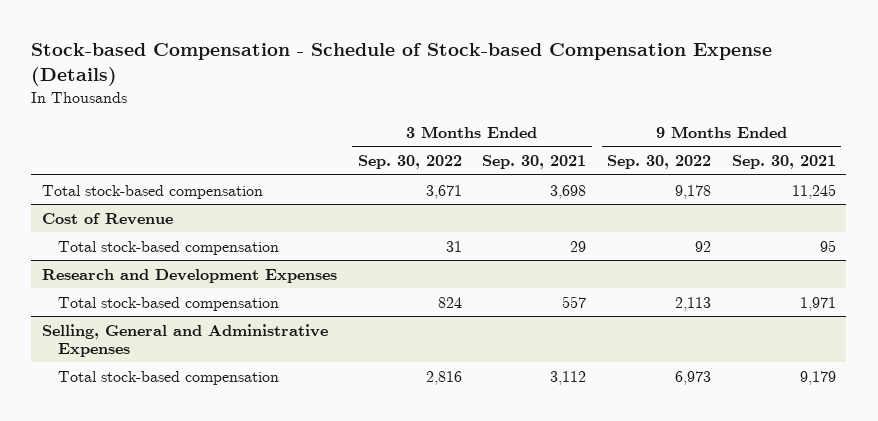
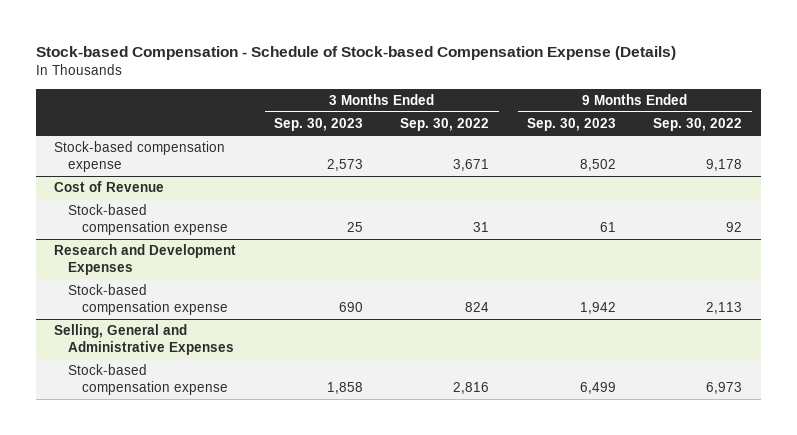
[482,155,587,170] Sep. 30, 2021 -> none
[732,155,837,170] Sep. 30, 2021 -> none
none -> [273,118,363,132] Sep. 30, 2023
none -> [526,118,616,132] Sep. 30, 2023
[41,184,263,199] Total stock-based compensation -> [54,141,226,173] Stock-based compensation expense
[58,240,280,255] Total stock-based compensation -> [68,204,228,236] Stock-based compensation expense
[58,296,280,311] Total stock-based compensation -> [68,284,228,316] Stock-based compensation expense
[58,370,280,385] Total stock-based compensation -> [68,364,228,396] Stock-based compensation expense

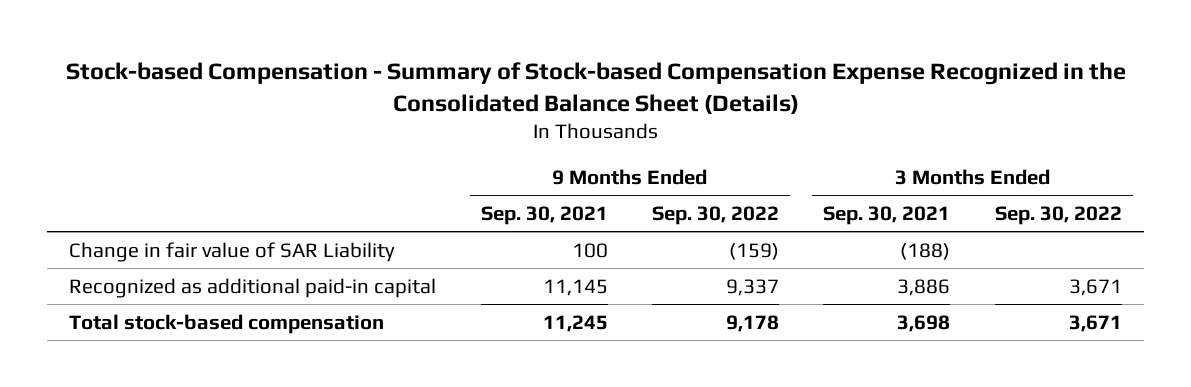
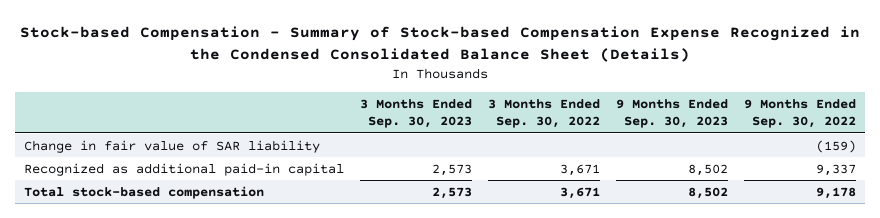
[65,61,1126,114] Stock-based Compensation - Summary of Stock-based Compensation Expense Recognized in the Consolidated Balance Sheet (Details) -> [20,26,861,63] Stock-based Compensation - Summary of Stock-based Compensation Expense Recognized in the Condensed Consolidated Balance Sheet (Details)
[480,205,608,225] Sep. 30, 2021 -> none
[823,205,951,225] Sep. 30, 2021 -> none
none -> [359,98,472,129] 3 Months Ended Sep. 30, 2023
none -> [616,98,729,129] 9 Months Ended Sep. 30, 2023
[69,241,396,262] Change in fair value of SAR Liability -> [23,139,320,153] Change in fair value of SAR liability

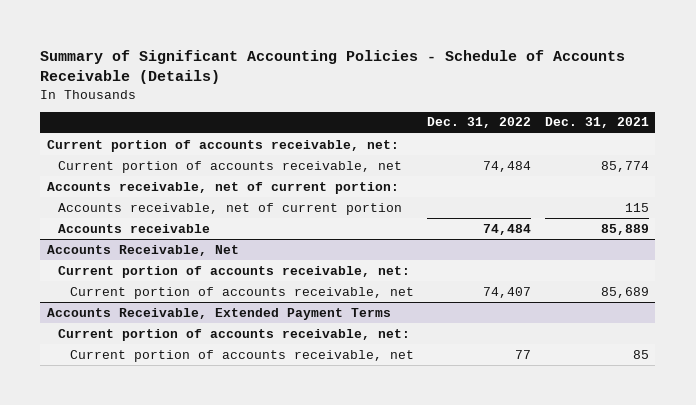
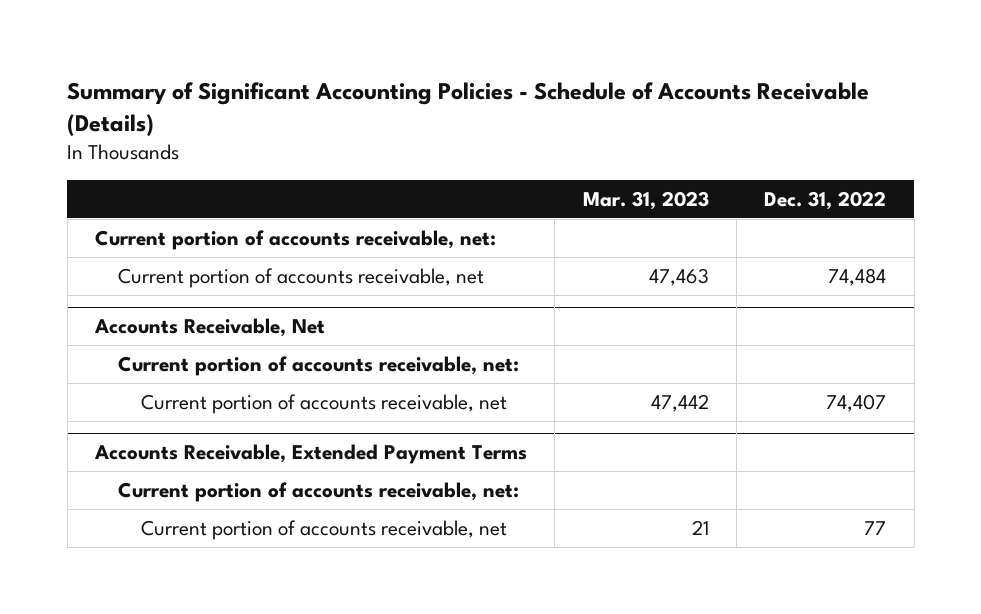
[544,117,649,129] Dec. 31, 2021 -> none
none -> [582,190,709,210] Mar. 31, 2023
[47,181,400,194] Accounts receivable, net of current portion: -> none
[58,202,403,215] Accounts receivable, net of current portion -> none
[58,223,211,233] Accounts receivable -> none

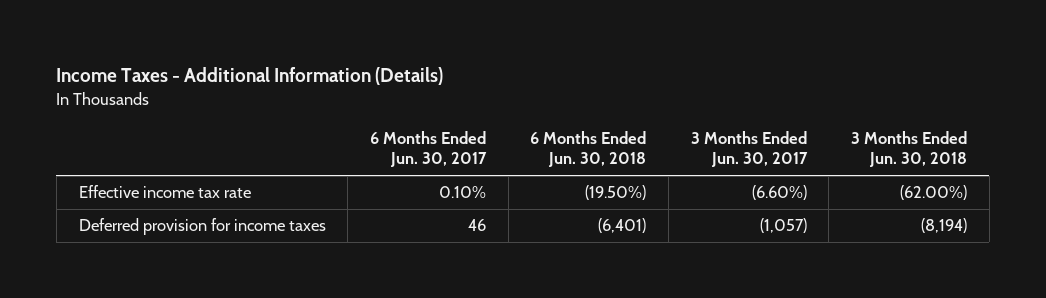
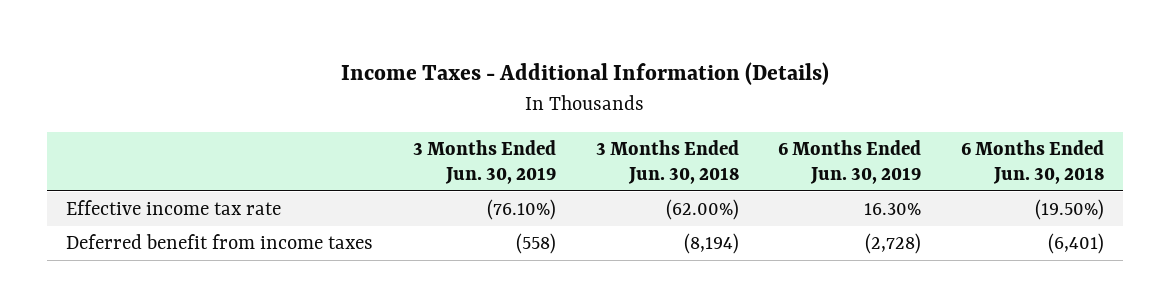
[370,130,488,168] 6 Months Ended Jun. 30, 2017 -> none
[690,130,808,168] 3 Months Ended Jun. 30, 2017 -> none
none -> [412,139,556,185] 3 Months Ended Jun. 30, 2019
none -> [778,139,922,185] 6 Months Ended Jun. 30, 2019
[78,218,326,236] Deferred provision for income taxes -> [66,234,374,250] Deferred benefit from income taxes

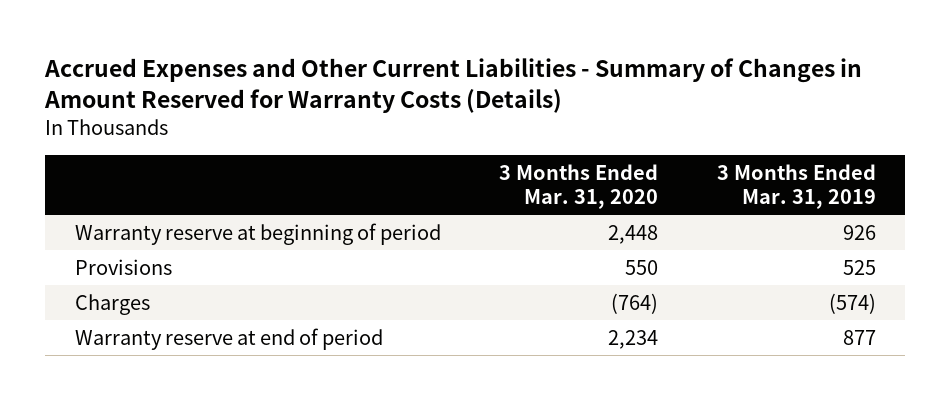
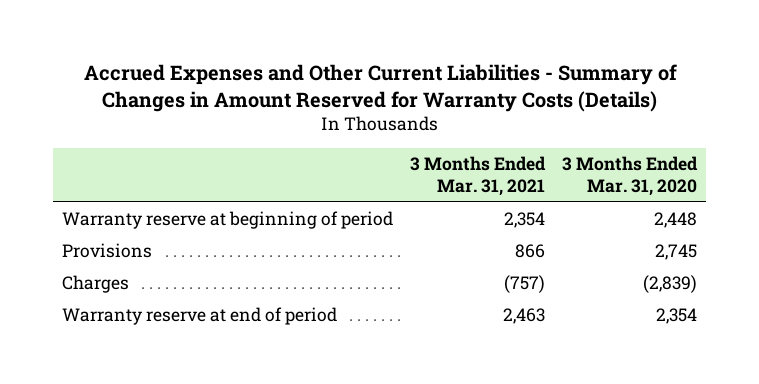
[716,163,876,210] 3 Months Ended Mar. 31, 2019 -> none
none -> [410,155,547,197] 3 Months Ended Mar. 31, 2021
[625,259,659,275] 550 -> [655,244,698,261] 2,745
[611,292,659,314] (764) -> [643,275,698,294] (2,839)
[608,329,659,349] 2,234 -> [656,308,698,325] 2,354

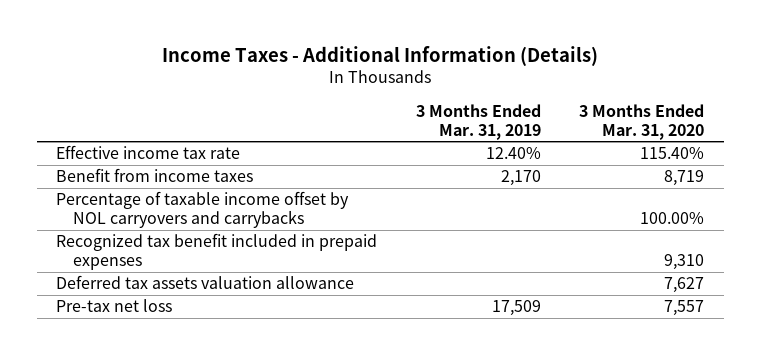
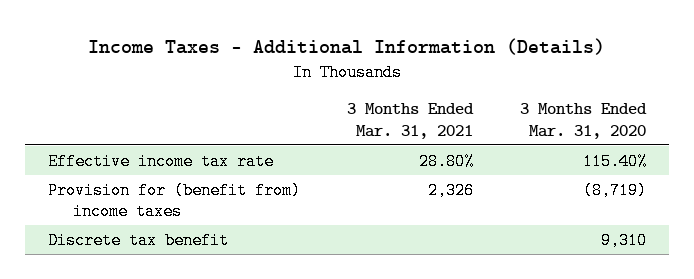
[415,103,541,140] 3 Months Ended Mar. 31, 2019 -> none
none -> [346,103,474,139] 3 Months Ended Mar. 31, 2021
[56,191,350,229] Percentage of taxable income offset by NOL carryovers and carrybacks -> none
[56,275,355,290] Deferred tax assets valuation allowance -> none
[56,299,173,313] Pre-tax net loss -> none
[56,168,254,183] Benefit from income taxes -> [48,181,302,221] Provision for (benefit from) income taxes
[664,170,705,187] 8,719 -> [582,181,647,199] (8,719)
[56,233,378,271] Recognized tax benefit included in prepaid expenses -> [48,231,230,249] Discrete tax benefit

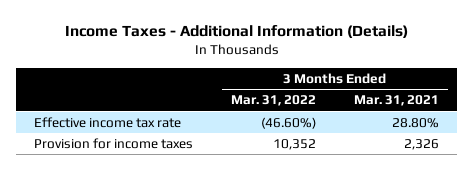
[519,103,647,139] 3 Months Ended Mar. 31, 2020 -> none
none -> [231,95,317,107] Mar. 31, 2022
[48,231,230,249] Discrete tax benefit -> none
[48,181,302,221] Provision for (benefit from) income taxes -> [34,138,194,150] Provision for income taxes

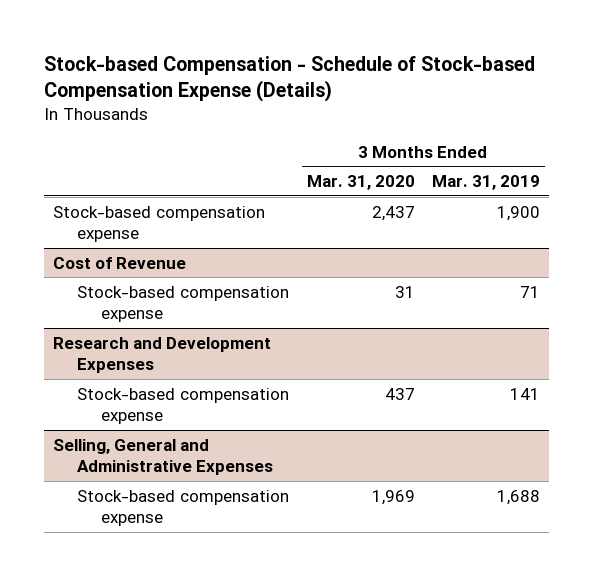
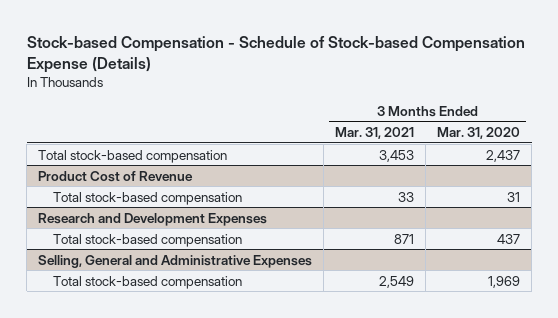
[432,175,541,191] Mar. 31, 2019 -> none
none -> [335,127,415,140] Mar. 31, 2021
[53,205,266,243] Stock-based compensation expense -> [38,149,228,163] Total stock-based compensation
[53,256,187,269] Cost of Revenue -> [38,170,194,182] Product Cost of Revenue
[77,285,290,323] Stock-based compensation expense -> [53,191,243,205] Total stock-based compensation
[77,387,290,425] Stock-based compensation expense -> [53,233,243,247] Total stock-based compensation
[77,489,290,527] Stock-based compensation expense -> [53,275,243,289] Total stock-based compensation

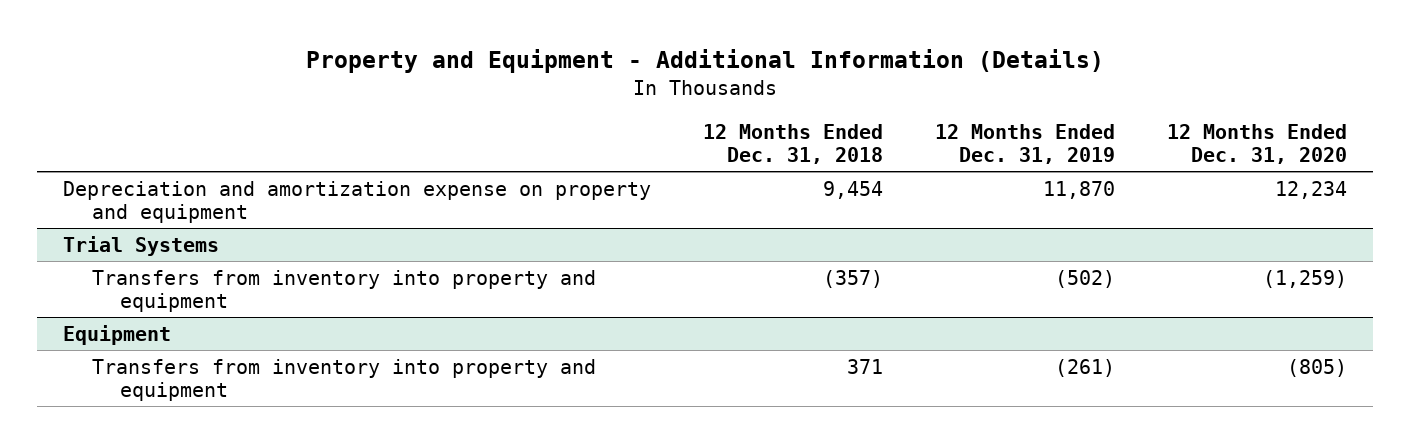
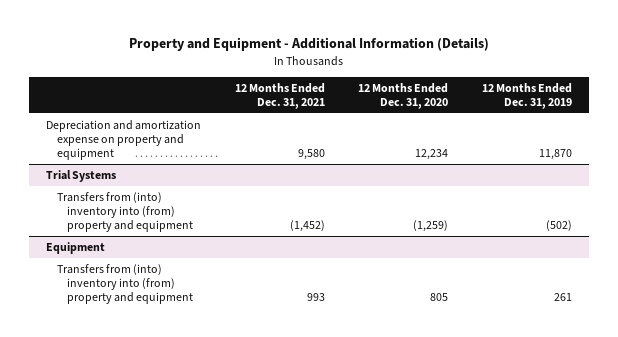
[703,123,884,165] 12 Months Ended Dec. 31, 2018 -> none
none -> [234,82,325,109] 12 Months Ended Dec. 31, 2021
[91,269,596,313] Transfers from inventory into property and equipment -> [56,191,194,233] Transfers from (into) inventory into (from) property and equipment
[91,358,596,402] Transfers from inventory into property and equipment -> [56,263,194,305] Transfers from (into) inventory into (from) property and equipment
[1055,358,1116,377] (261) -> [554,293,573,302] 261
[1287,358,1348,377] (805) -> [430,293,449,302] 805

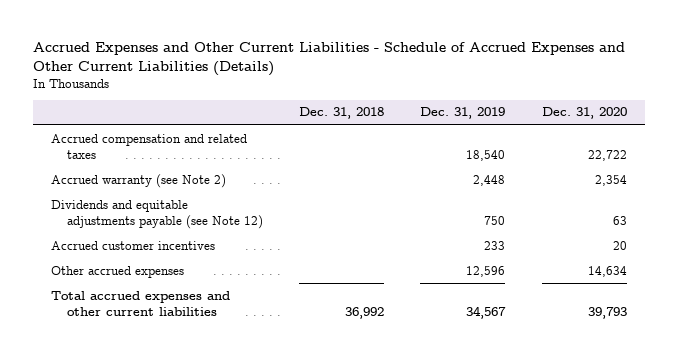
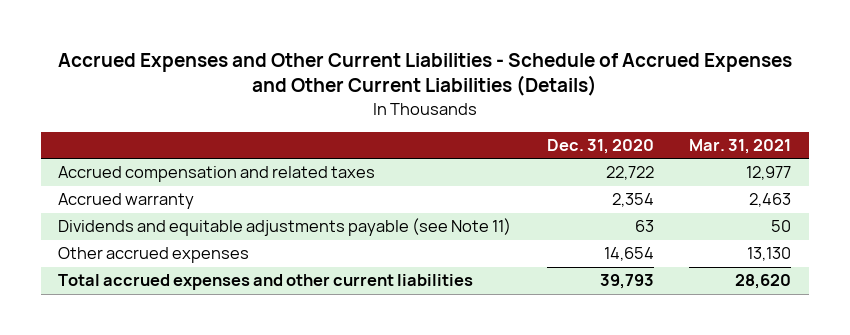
[299,107,385,120] Dec. 31, 2018 -> none
[420,107,506,120] Dec. 31, 2019 -> none
none -> [689,139,792,155] Mar. 31, 2021
[51,240,216,250] Accrued customer incentives -> none
[51,173,227,188] Accrued warranty (see Note 2) -> [58,193,195,210] Accrued warranty
[51,199,263,229] Dividends and equitable adjustments payable (see Note 12) -> [58,218,512,237] Dividends and equitable adjustments payable (see Note 11)
[587,265,627,277] 14,634 -> [603,247,654,262] 14,654

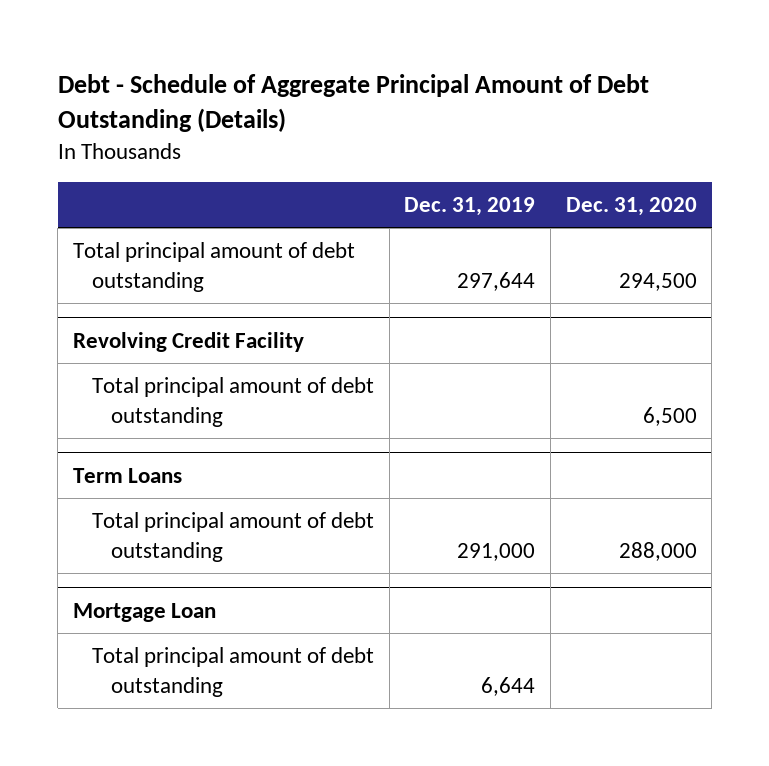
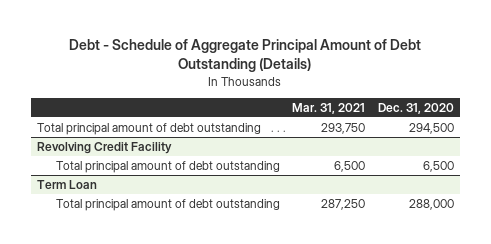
[404,197,536,217] Dec. 31, 2019 -> none
none -> [292,102,366,114] Mar. 31, 2021
[72,467,182,483] Term Loans -> [37,180,98,190] Term Loan
[72,602,216,622] Mortgage Loan -> none
[91,647,374,697] Total principal amount of debt outstanding -> none

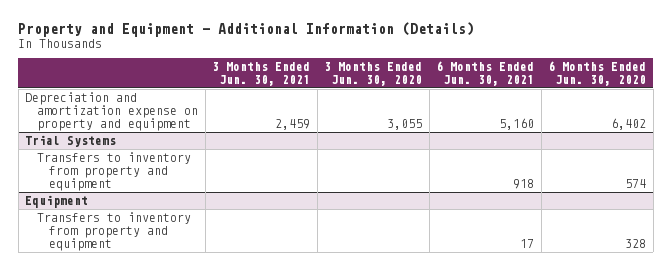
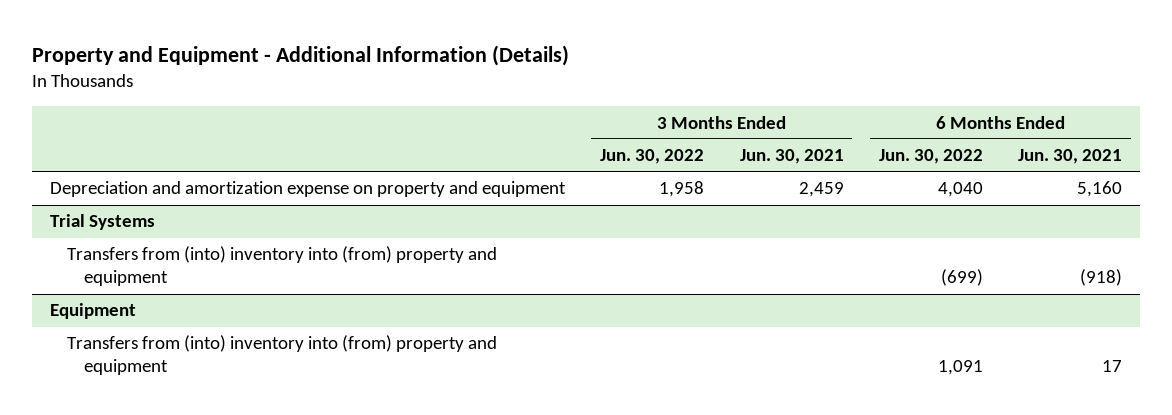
[324,61,423,87] 3 Months Ended Jun. 30, 2020 -> none
[548,60,647,87] 6 Months Ended Jun. 30, 2020 -> none
none -> [600,149,705,165] Jun. 30, 2022
none -> [878,149,983,165] Jun. 30, 2022
[37,152,192,192] Transfers to inventory from property and equipment -> [66,246,497,287] Transfers from (into) inventory into (from) property and equipment
[513,179,535,190] 918 -> [1080,269,1123,287] (918)
[37,212,192,252] Transfers to inventory from property and equipment -> [66,335,497,376] Transfers from (into) inventory into (from) property and equipment

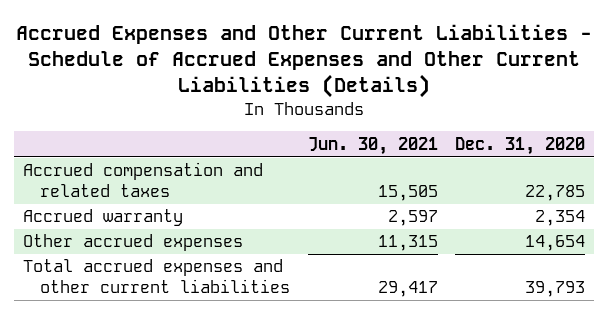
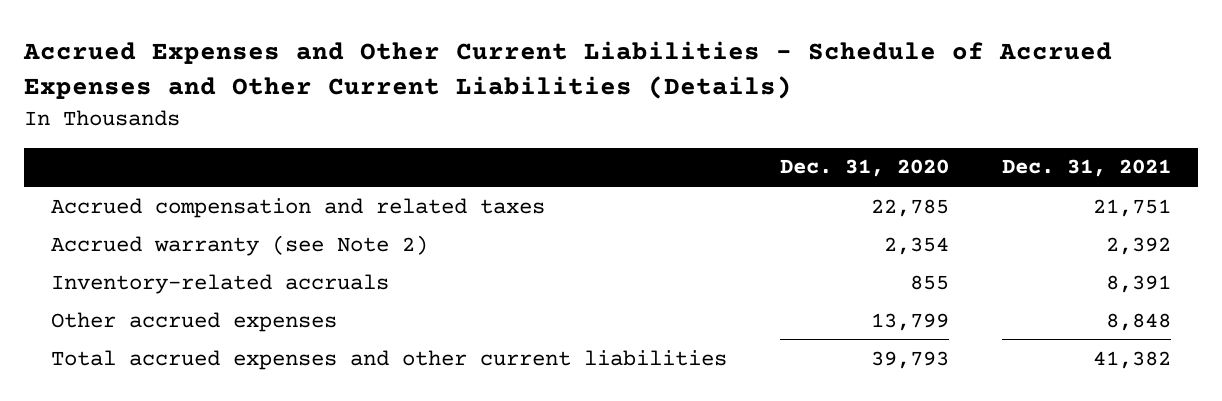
[307,136,438,155] Jun. 30, 2021 -> none
none -> [1002,159,1172,178] Dec. 31, 2021
[22,209,183,227] Accrued warranty -> [50,234,428,256] Accrued warranty (see Note 2)
none -> [50,273,389,294] Inventory-related accruals
[525,235,586,252] 14,654 -> [871,312,950,331] 13,799

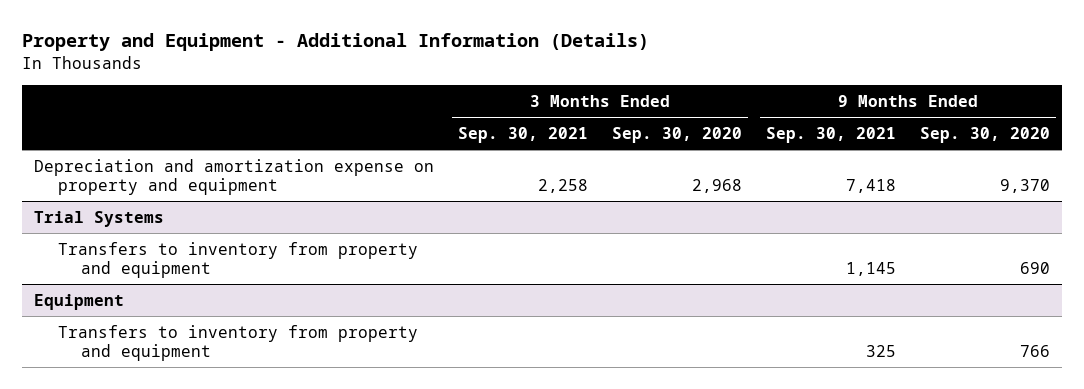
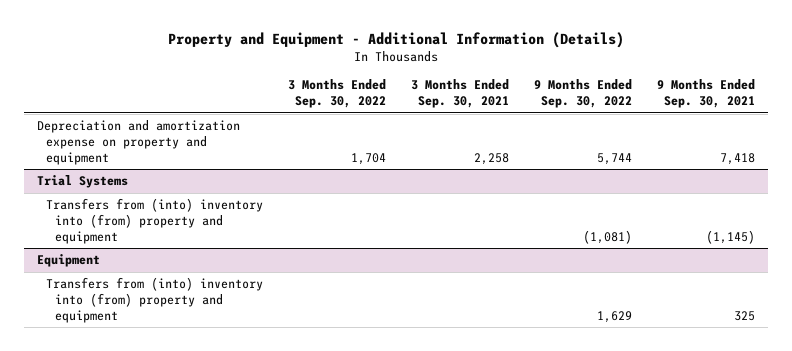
[611,127,742,144] Sep. 30, 2020 -> none
[919,127,1050,144] Sep. 30, 2020 -> none
none -> [287,79,386,109] 3 Months Ended Sep. 30, 2022
none -> [534,79,633,109] 9 Months Ended Sep. 30, 2022
[57,241,418,279] Transfers to inventory from property and equipment -> [45,198,263,244] Transfers from (into) inventory into (from) property and equipment
[845,262,896,277] 1,145 -> [706,229,756,244] (1,145)
[57,324,418,362] Transfers to inventory from property and equipment -> [45,277,263,323] Transfers from (into) inventory into (from) property and equipment

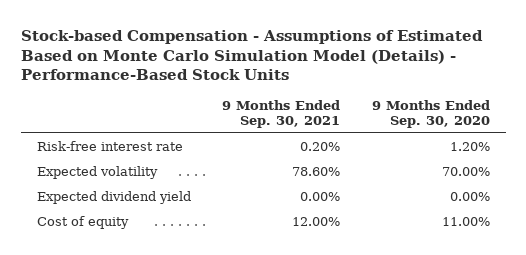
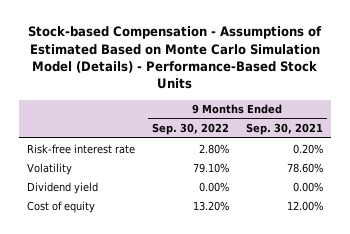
[371,100,490,129] 9 Months Ended Sep. 30, 2020 -> none
none -> [151,123,229,136] Sep. 30, 2022
[36,166,158,180] Expected volatility -> [27,162,73,175] Volatility
[36,191,191,205] Expected dividend yield -> [27,181,99,194] Dividend yield

